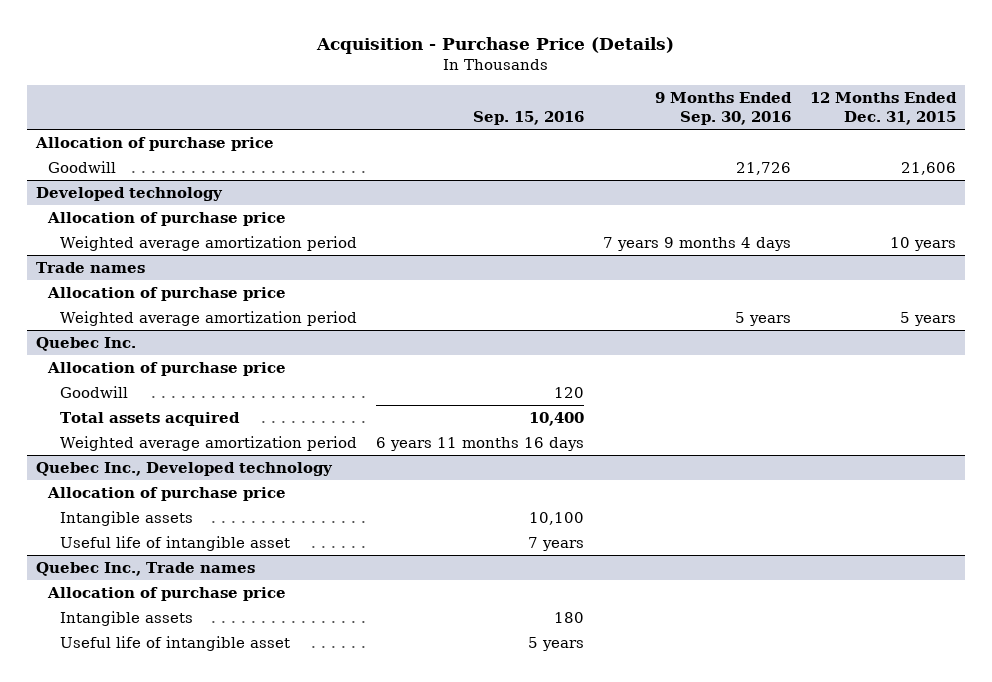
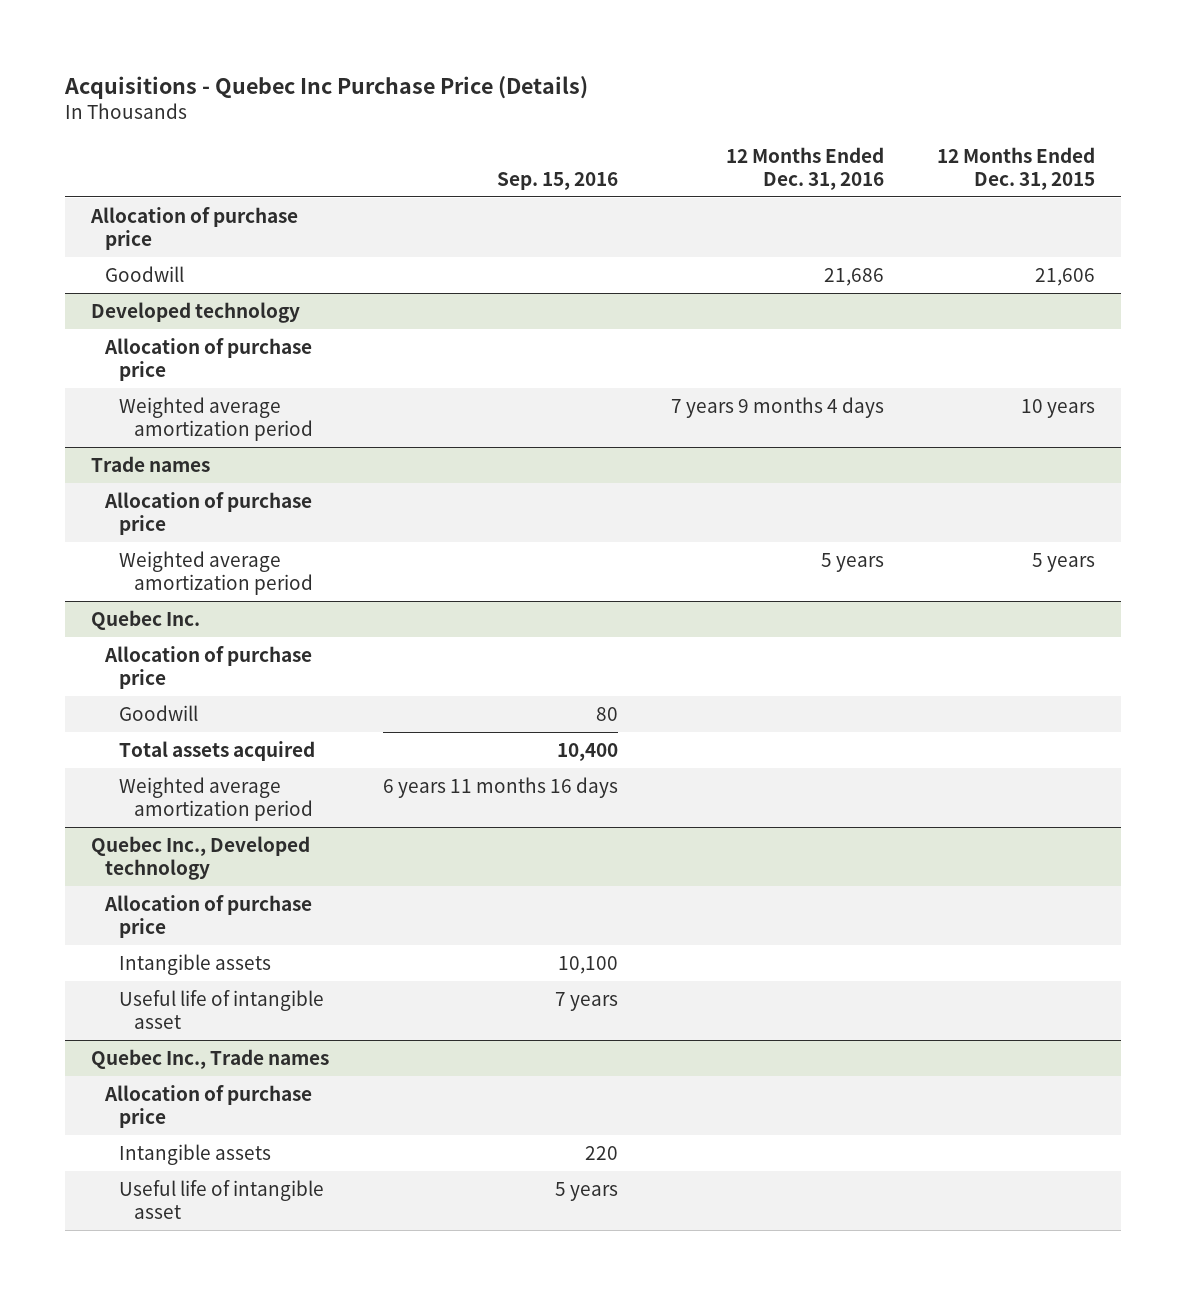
[316,37,675,55] Acquisition - Purchase Price (Details) -> [63,76,588,100] Acquisitions - Quebec Inc Purchase Price (Details)
[654,92,792,126] 9 Months Ended Sep. 30, 2016 -> none
none -> [725,146,884,190] 12 Months Ended Dec. 31, 2016
[553,387,584,399] 120 -> [595,706,618,721] 80
[553,612,584,624] 180 -> [584,1145,618,1160] 220

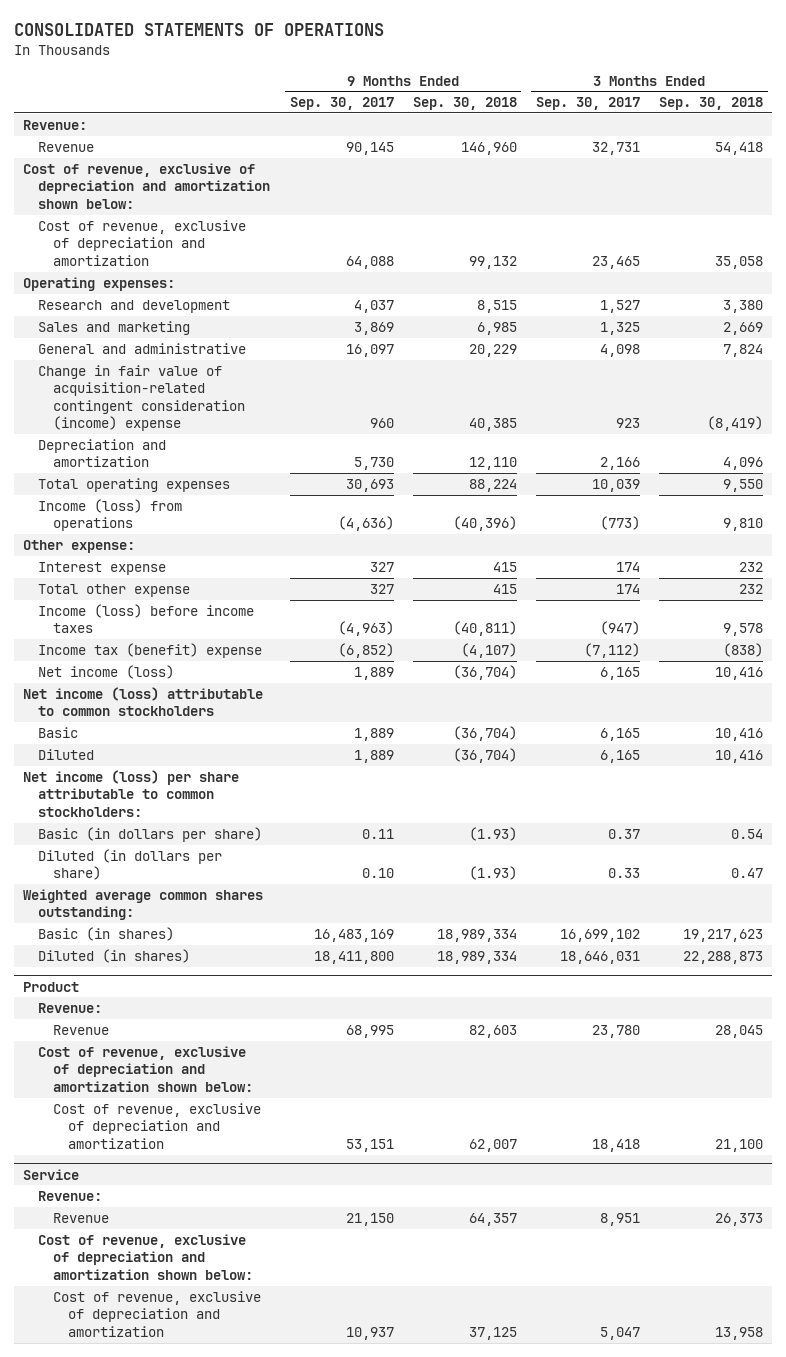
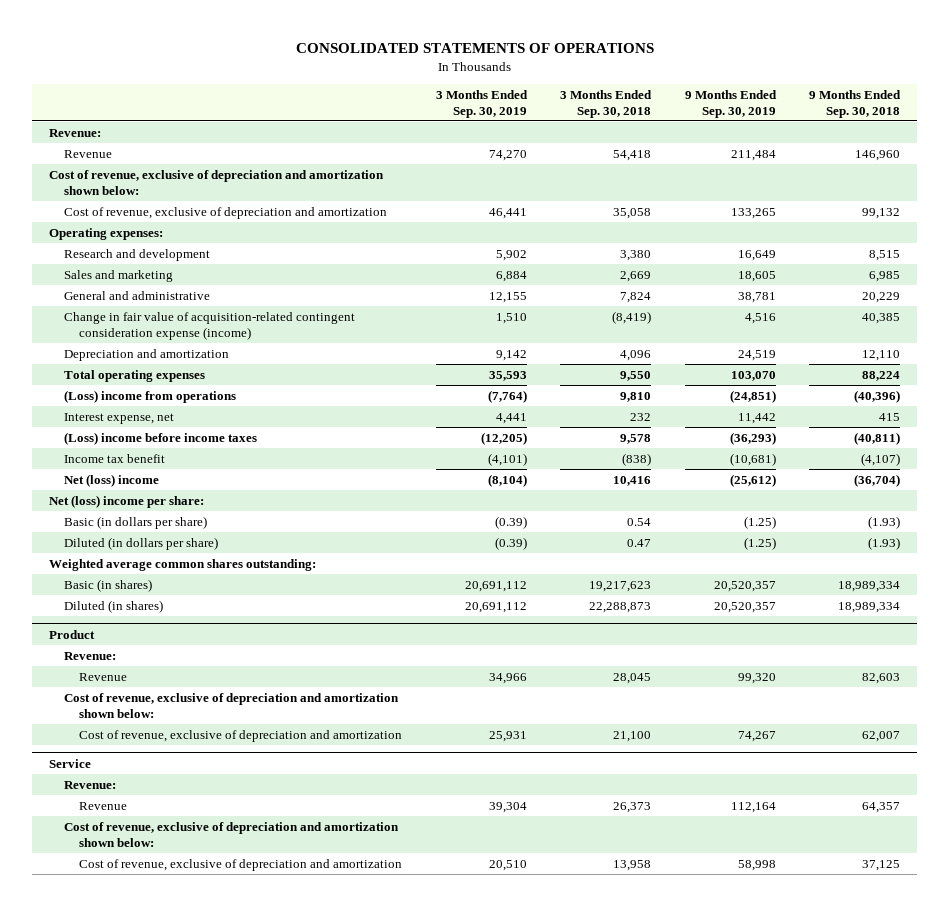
[289,97,394,111] Sep. 30, 2017 -> none
[535,97,640,111] Sep. 30, 2017 -> none
none -> [435,89,528,118] 3 Months Ended Sep. 30, 2019
none -> [684,89,777,118] 9 Months Ended Sep. 30, 2019
[38,365,246,432] Change in fair value of acquisition-related contingent consideration (income) expense -> [64,311,356,340] Change in fair value of acquisition-related contingent consideration expense (income)
[23,540,136,554] Other expense: -> none
[38,584,191,598] Total other expense -> none
[23,687,264,717] Net income (loss) attributable to common stockholders -> none
[38,727,79,739] Basic -> none
[38,749,95,761] Diluted -> none
[38,499,183,532] Income (loss) from operations -> [64,389,237,403] (Loss) income from operations
[38,562,167,576] Interest expense -> [64,412,175,424] Interest expense, net
[38,604,255,634] Income (loss) before income taxes -> [64,431,258,445] (Loss) income before income taxes
[38,643,263,659] Income tax (benefit) expense -> [64,453,166,463] Income tax benefit
[38,665,175,680] Net income (loss) -> [64,473,160,487] Net (loss) income
[23,770,240,817] Net income (loss) per share attributable to common stockholders: -> [49,494,205,508] Net (loss) income per share:

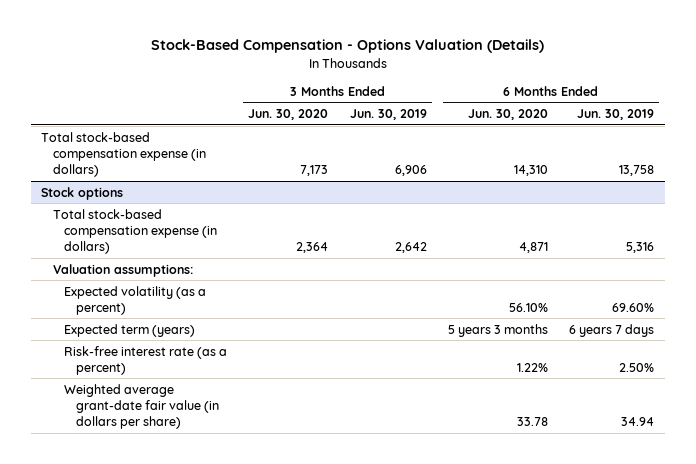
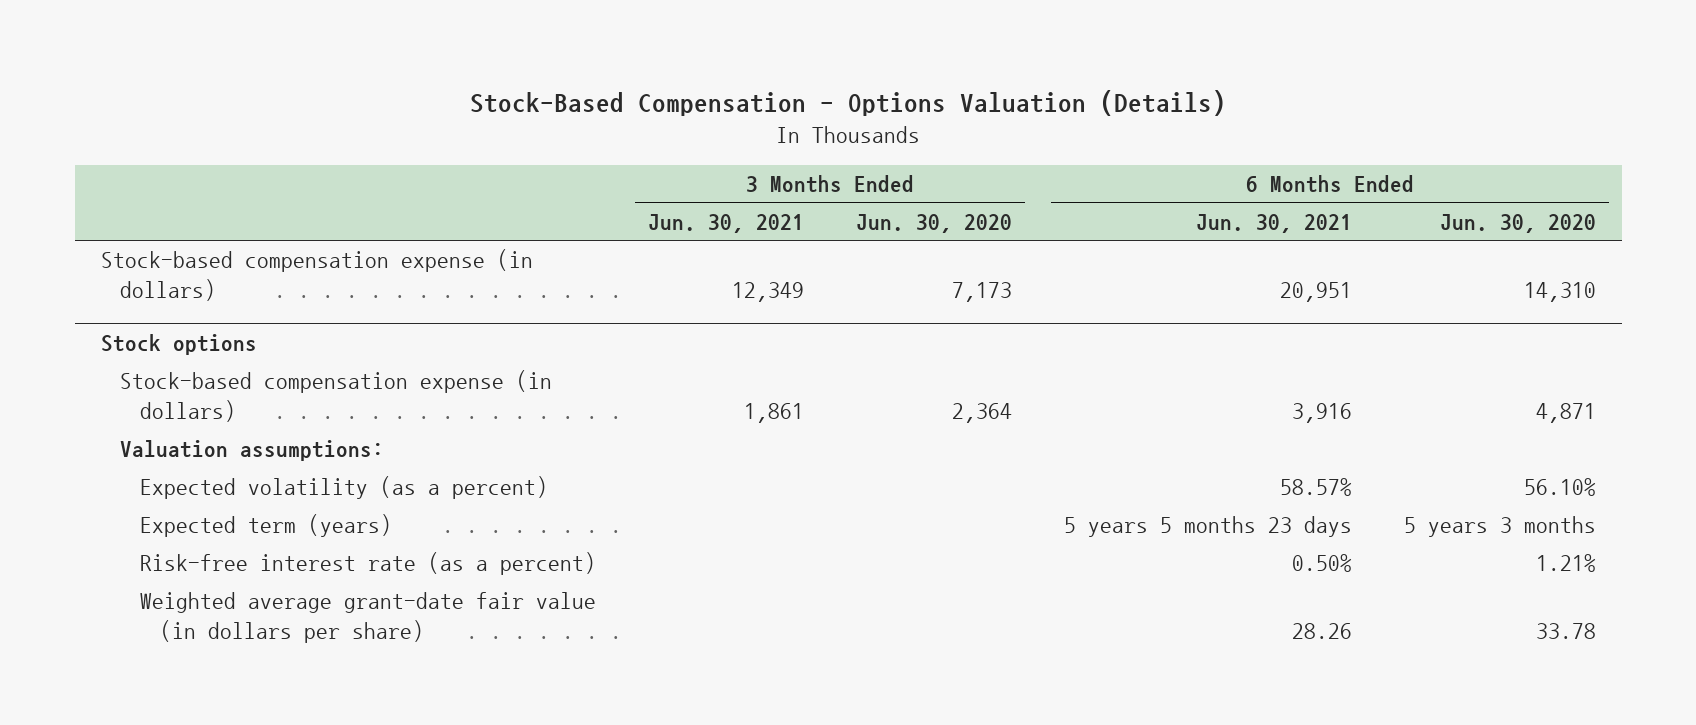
[349,109,427,121] Jun. 30, 2019 -> none
[577,109,655,121] Jun. 30, 2019 -> none
none -> [647,213,804,233] Jun. 30, 2021
none -> [1195,213,1352,233] Jun. 30, 2021
[41,131,206,177] Total stock-based compensation expense (in dollars) -> [100,249,533,302] Stock-based compensation expense (in dollars)
[52,208,218,254] Total stock-based compensation expense (in dollars) -> [120,370,553,423] Stock-based compensation expense (in dollars)
[516,362,548,372] 1.22% -> [1535,554,1596,573] 1.21%

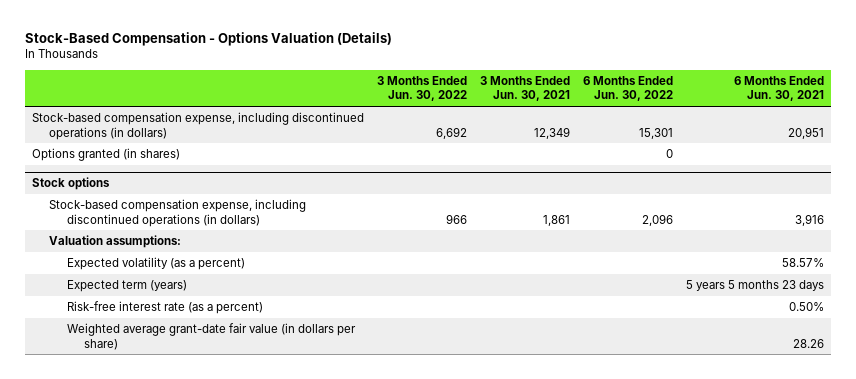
[855,213,1012,233] Jun. 30, 2020 -> none
[1439,213,1596,233] Jun. 30, 2020 -> none
none -> [376,75,467,102] 3 Months Ended Jun. 30, 2022
none -> [583,75,674,102] 6 Months Ended Jun. 30, 2022
[100,249,533,302] Stock-based compensation expense (in dollars) -> [31,112,364,140] Stock-based compensation expense, including discontinued operations (in dollars)
none -> [31,148,180,162] Options granted (in shares)
[120,370,553,423] Stock-based compensation expense (in dollars) -> [49,199,307,227] Stock-based compensation expense, including discontinued operations (in dollars)

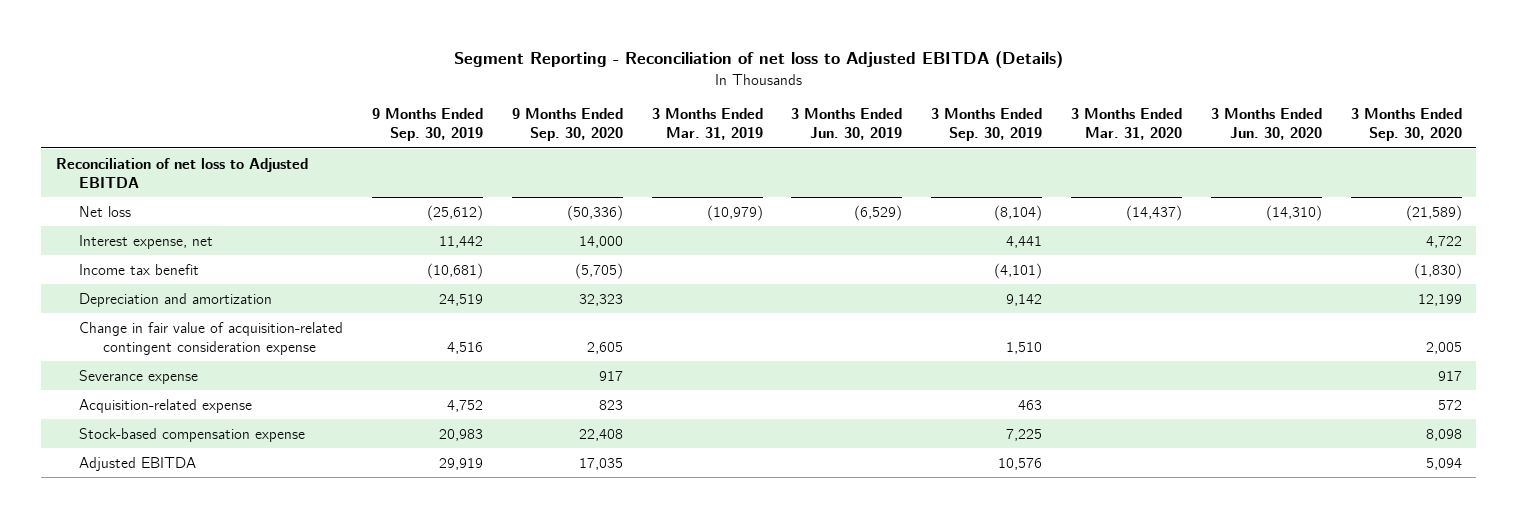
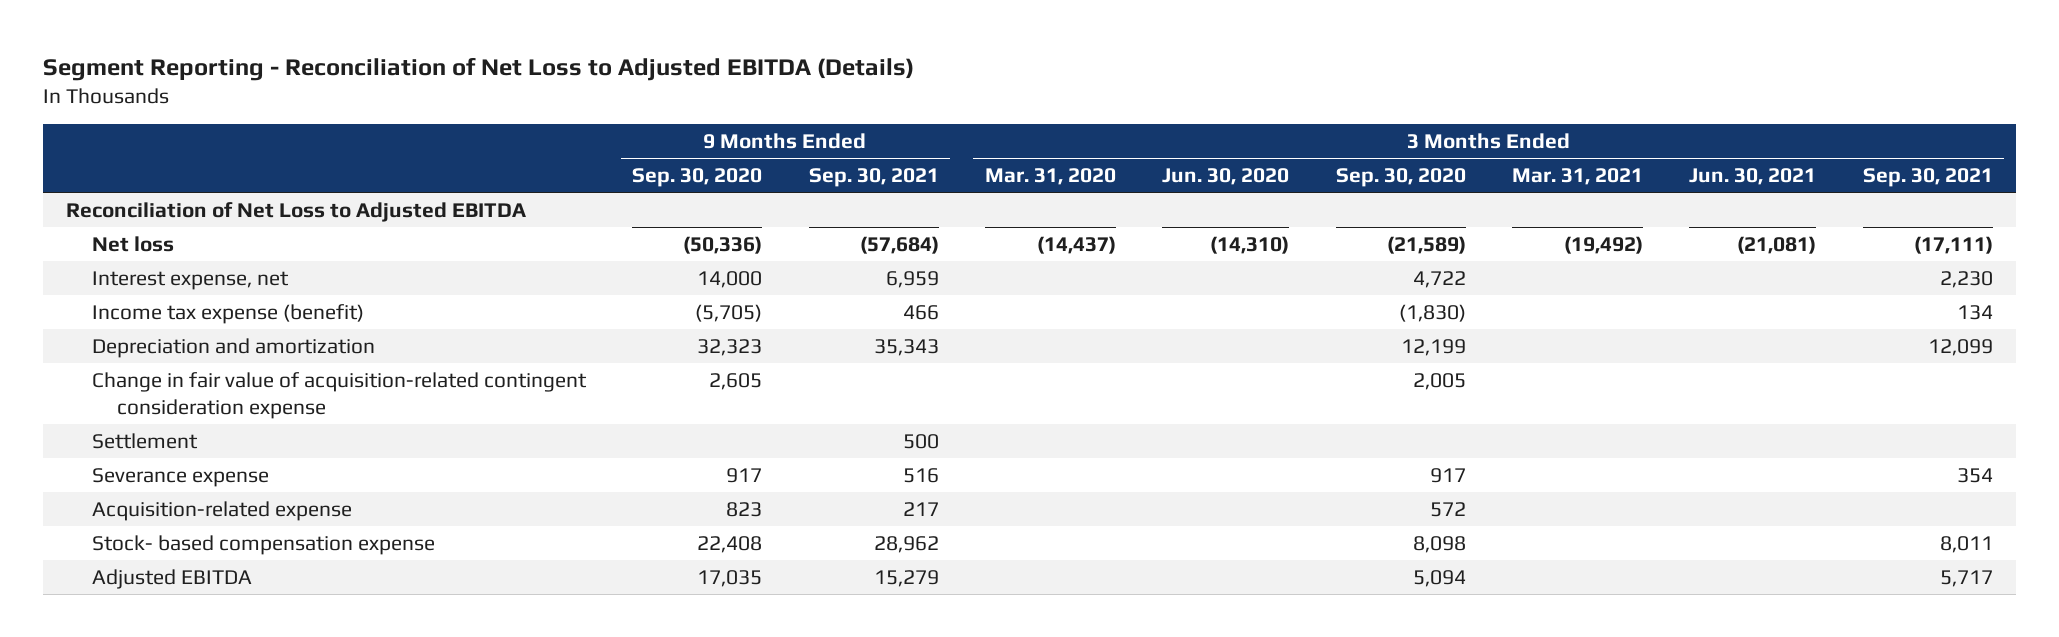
[453,51,1063,69] Segment Reporting - Reconciliation of net loss to Adjusted EBITDA (Details) -> [43,57,915,82] Segment Reporting - Reconciliation of Net Loss to Adjusted EBITDA (Details)
[371,108,483,142] 9 Months Ended Sep. 30, 2019 -> none
[651,108,763,141] 3 Months Ended Mar. 31, 2019 -> none
[791,108,903,141] 3 Months Ended Jun. 30, 2019 -> none
[931,108,1043,142] 3 Months Ended Sep. 30, 2019 -> none
none -> [808,167,939,187] Sep. 30, 2021
none -> [1511,167,1643,185] Mar. 31, 2021
none -> [1689,167,1817,185] Jun. 30, 2021
none -> [1862,167,1993,187] Sep. 30, 2021
[55,157,308,188] Reconciliation of net loss to Adjusted EBITDA -> [66,201,527,222] Reconciliation of Net Loss to Adjusted EBITDA
[79,263,200,275] Income tax benefit -> [91,303,364,324] Income tax expense (benefit)
none -> [91,432,198,449] Settlement
[79,427,306,442] Stock-based compensation expense -> [91,534,435,555] Stock- based compensation expense

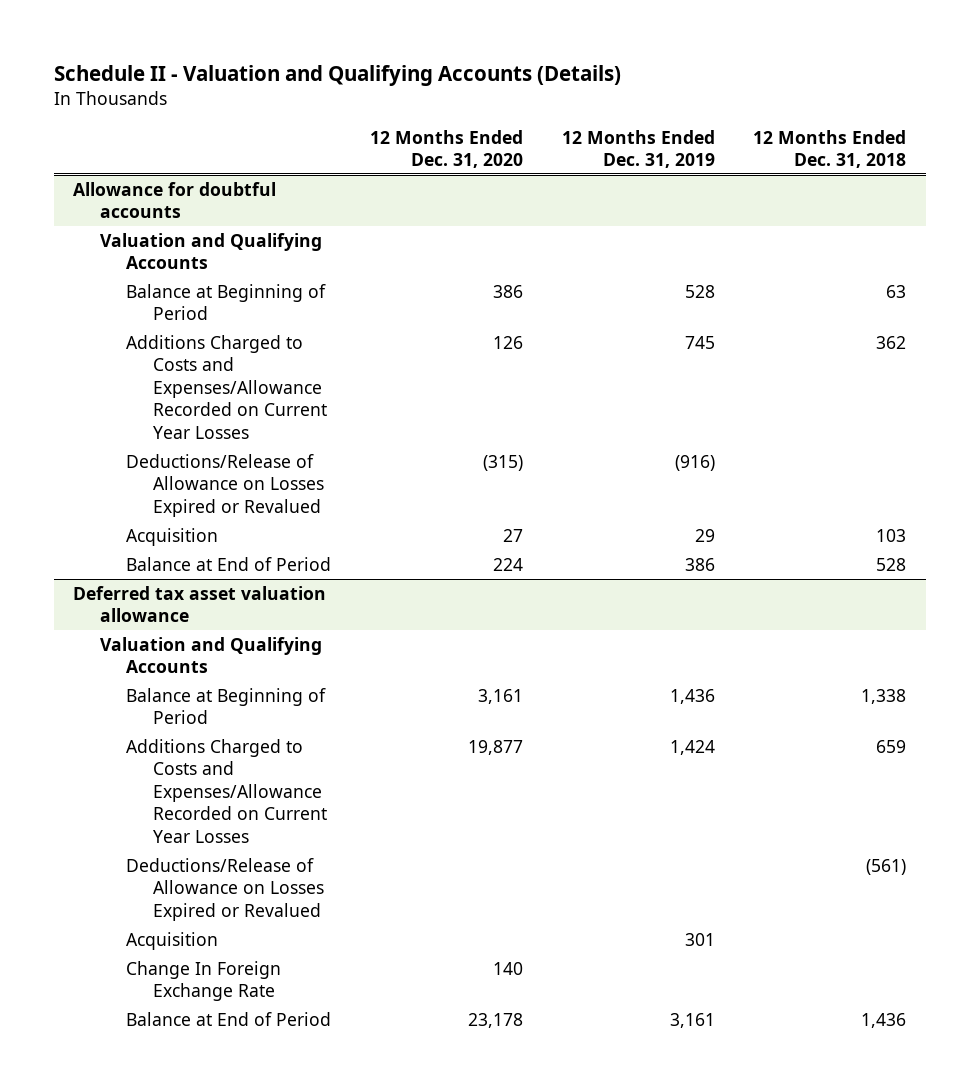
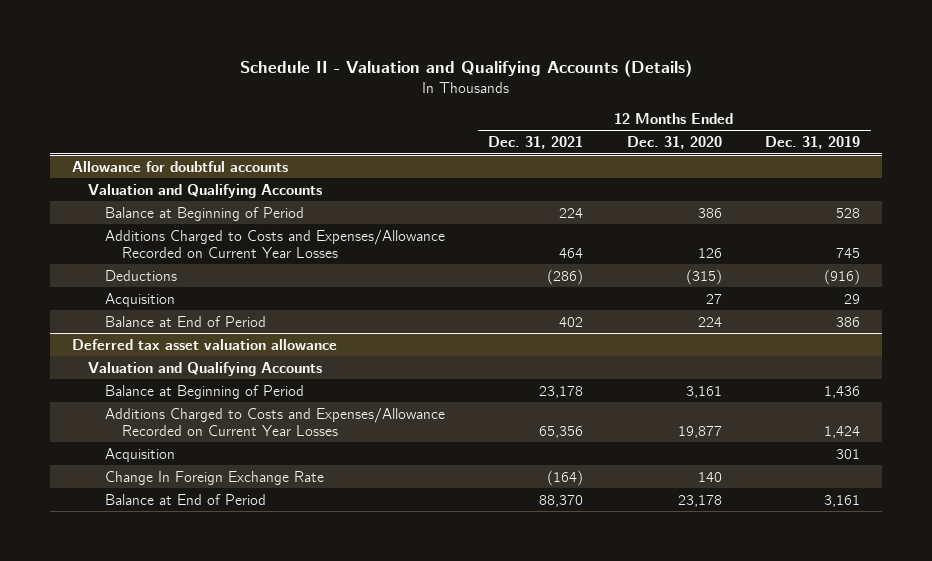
[753,129,907,169] 12 Months Ended Dec. 31, 2018 -> none
none -> [488,136,584,150] Dec. 31, 2021
[126,453,324,517] Deductions/Release of Allowance on Losses Expired or Revalued -> [104,269,177,281] Deductions
[126,857,324,921] Deductions/Release of Allowance on Losses Expired or Revalued -> none

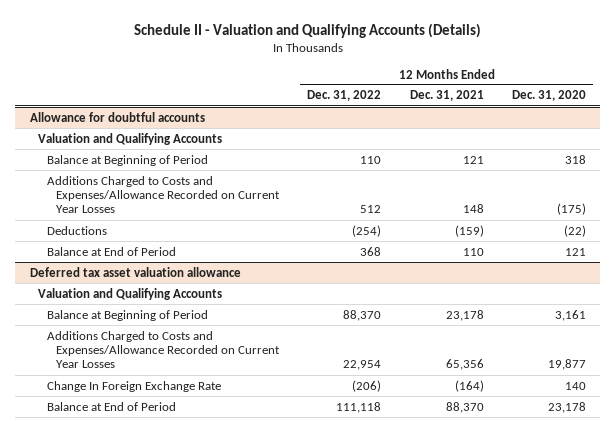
[765,136,861,150] Dec. 31, 2019 -> none
none -> [307,90,382,102] Dec. 31, 2022
[104,292,175,307] Acquisition -> none
[559,207,584,218] 224 -> [462,155,484,164] 121
[697,207,722,218] 386 -> [565,154,587,164] 318
[559,247,584,258] 464 -> [462,204,484,214] 148
[697,247,722,258] 126 -> [557,203,587,216] (175)
[547,268,584,285] (286) -> [454,224,484,237] (159)
[685,268,722,285] (315) -> [564,224,587,237] (22)
[559,316,584,327] 402 -> [462,247,484,256] 110
[697,316,722,327] 224 -> [565,247,587,256] 121
[104,447,175,462] Acquisition -> none

